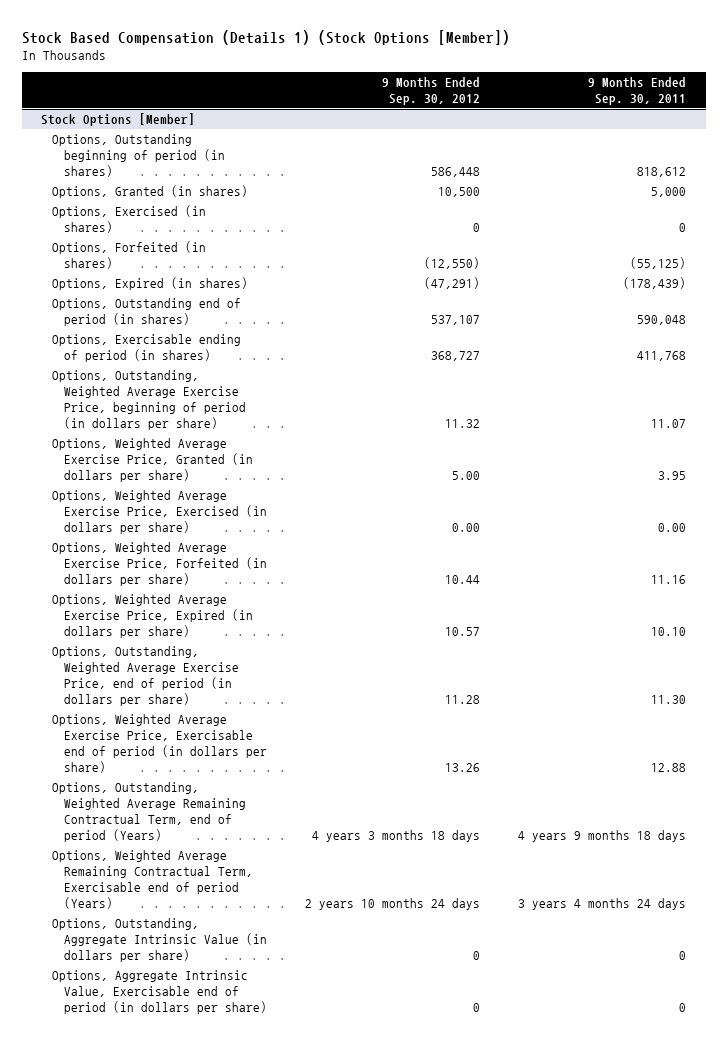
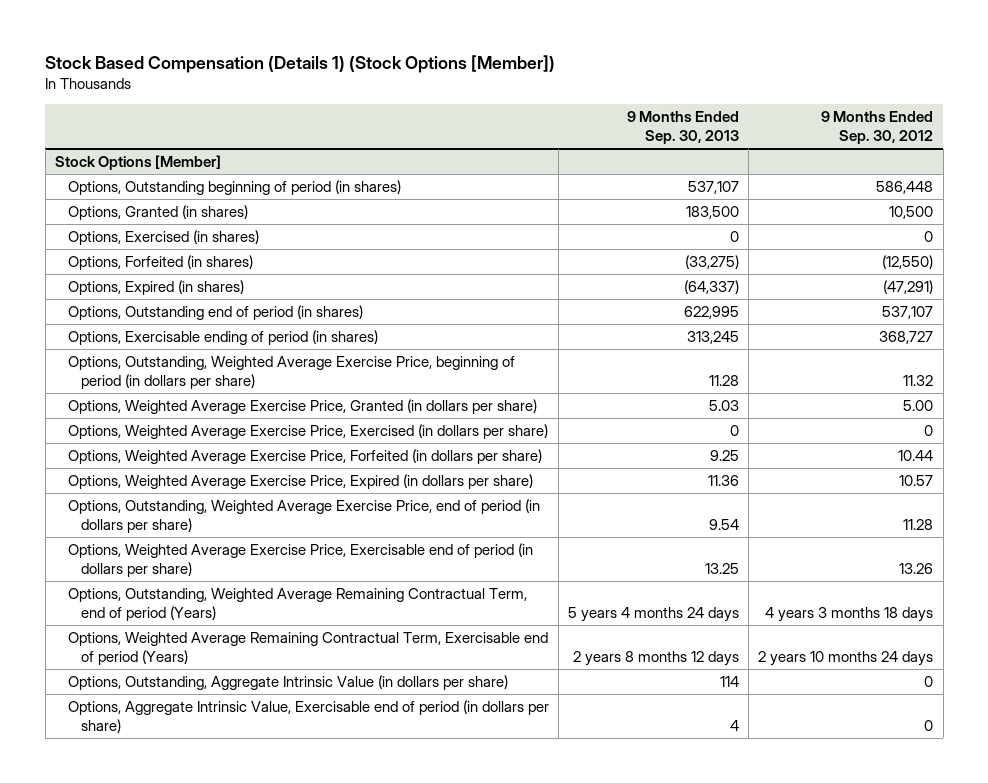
[588,76,687,105] 9 Months Ended Sep. 30, 2011 -> none
none -> [627,111,740,145] 9 Months Ended Sep. 30, 2013
[451,523,480,533] 0.00 -> [924,425,934,437] 0

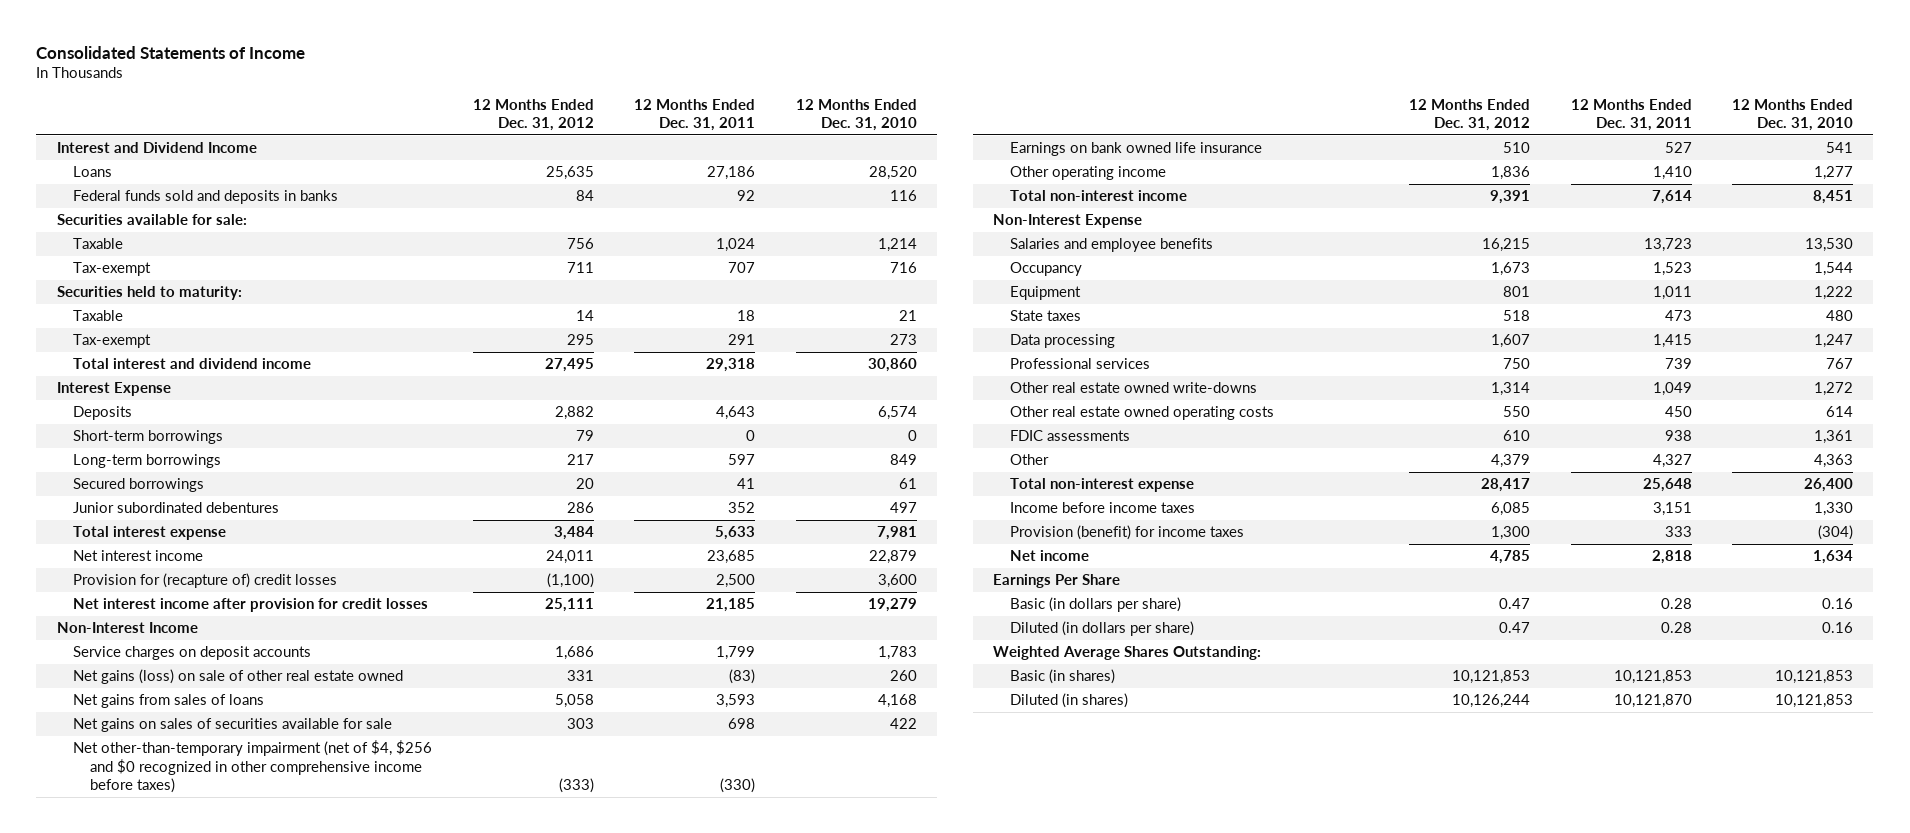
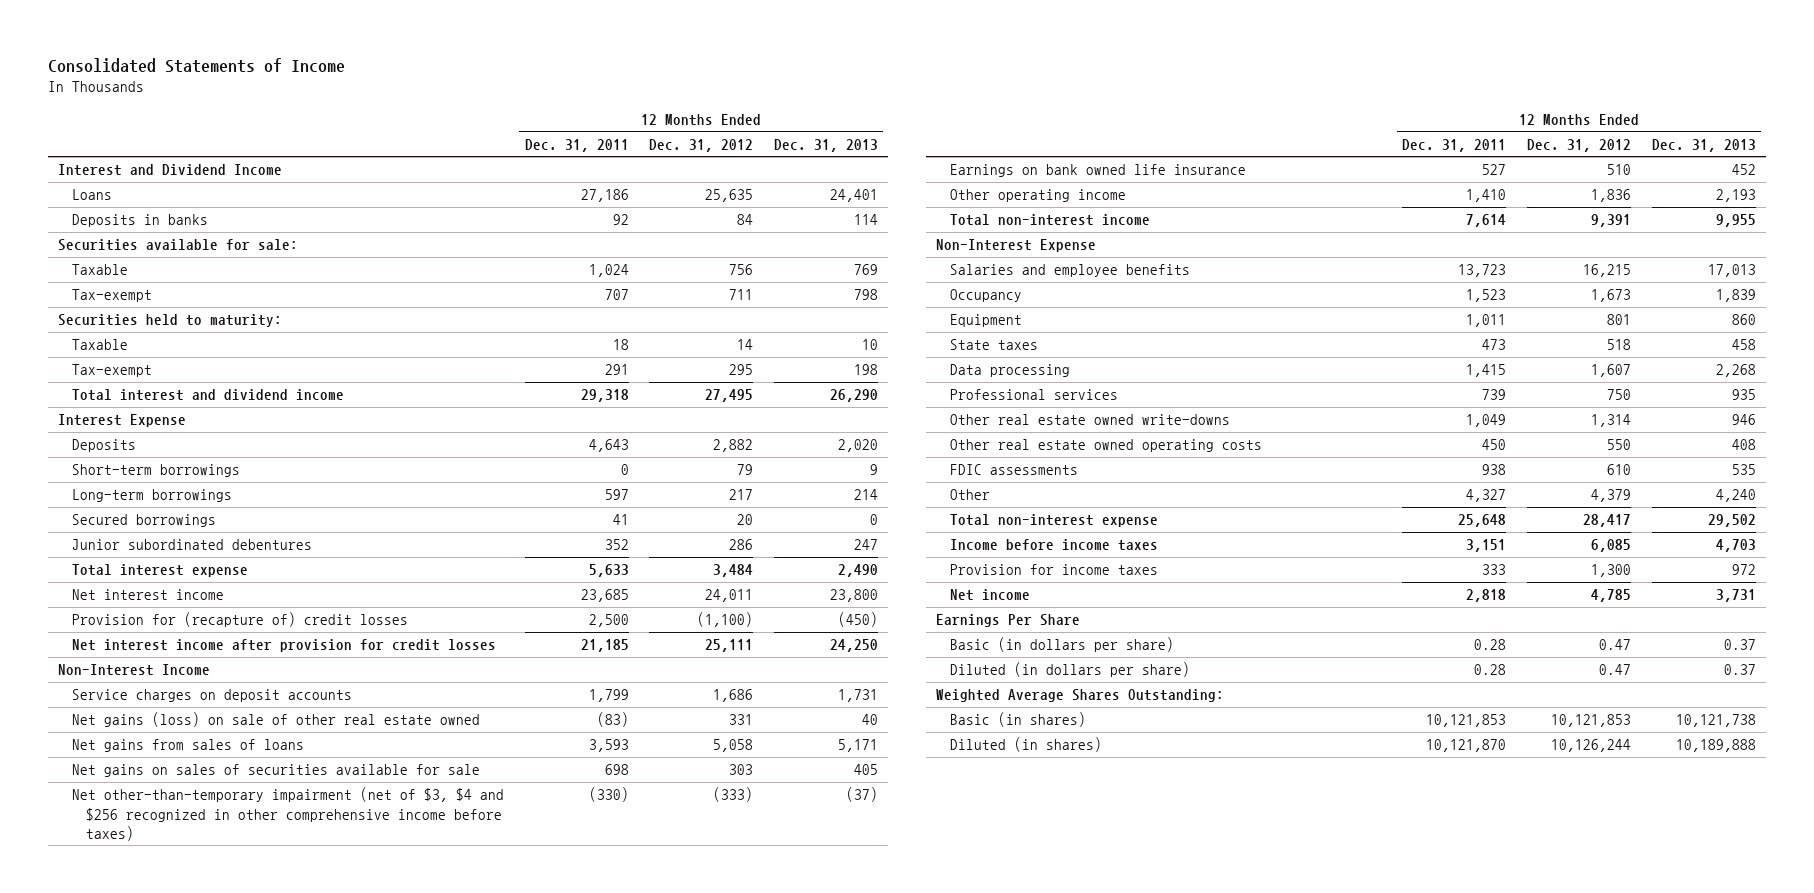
[795,98,917,131] 12 Months Ended Dec. 31, 2010 -> none
none -> [773,138,878,152] Dec. 31, 2013
[73,190,339,205] Federal funds sold and deposits in banks -> [71,214,208,228] Deposits in banks
[73,740,433,793] Net other-than-temporary impairment (net of $4, $256 and $0 recognized in other comprehensive income before taxes) -> [71,787,504,841] Net other-than-temporary impairment (net of $3, $4 and $256 recognized in other comprehensive income before taxes)
[1009,525,1244,541] Provision (benefit) for income taxes -> [949,564,1158,576] Provision for income taxes

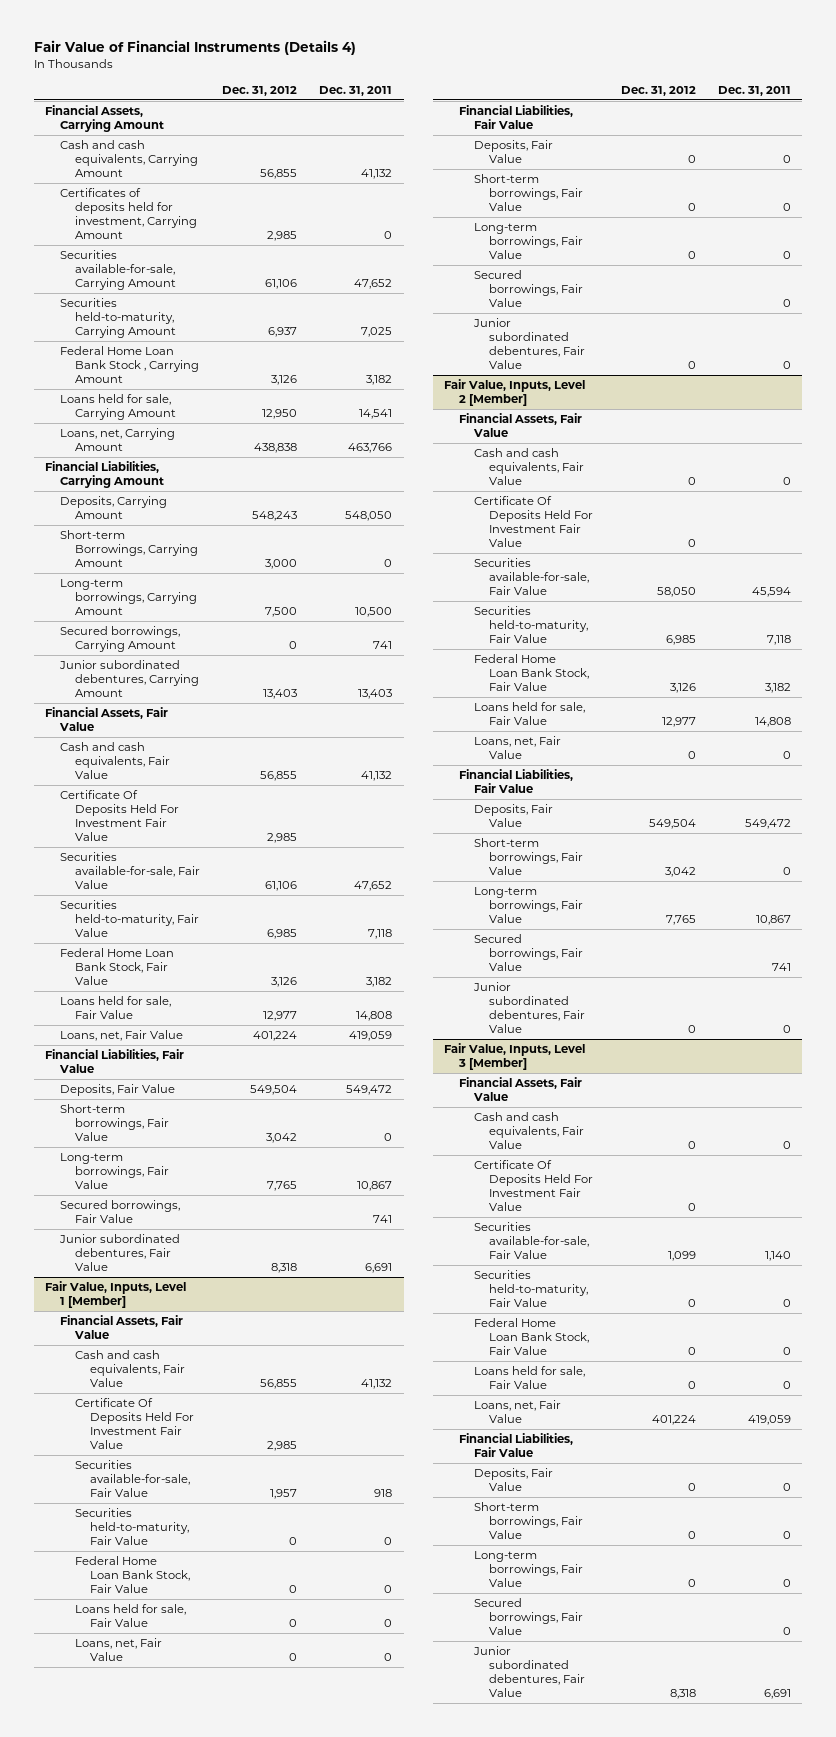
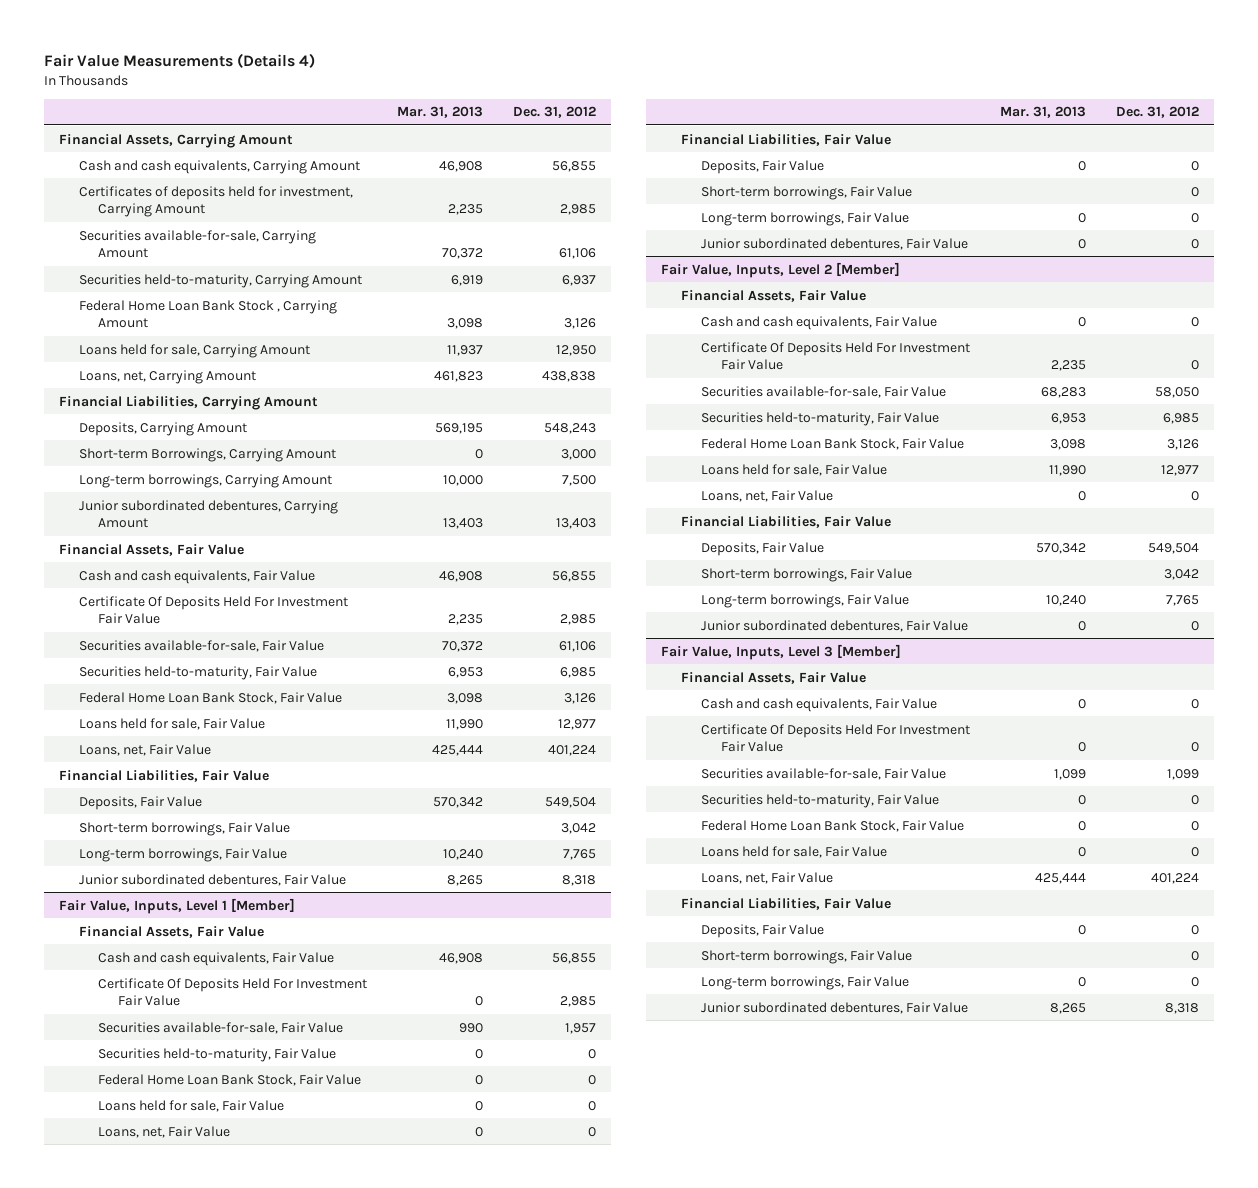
[33,40,356,56] Fair Value of Financial Instruments (Details 4) -> [43,52,315,68] Fair Value Measurements (Details 4)
[319,85,393,96] Dec. 31, 2011 -> none
none -> [397,106,484,119] Mar. 31, 2013
[60,626,181,653] Secured borrowings, Carrying Amount -> none
[60,1200,181,1224] Secured borrowings, Fair Value -> none
[473,270,583,308] Secured borrowings, Fair Value -> none
[473,934,583,972] Secured borrowings, Fair Value -> none
[473,1598,583,1636] Secured borrowings, Fair Value -> none

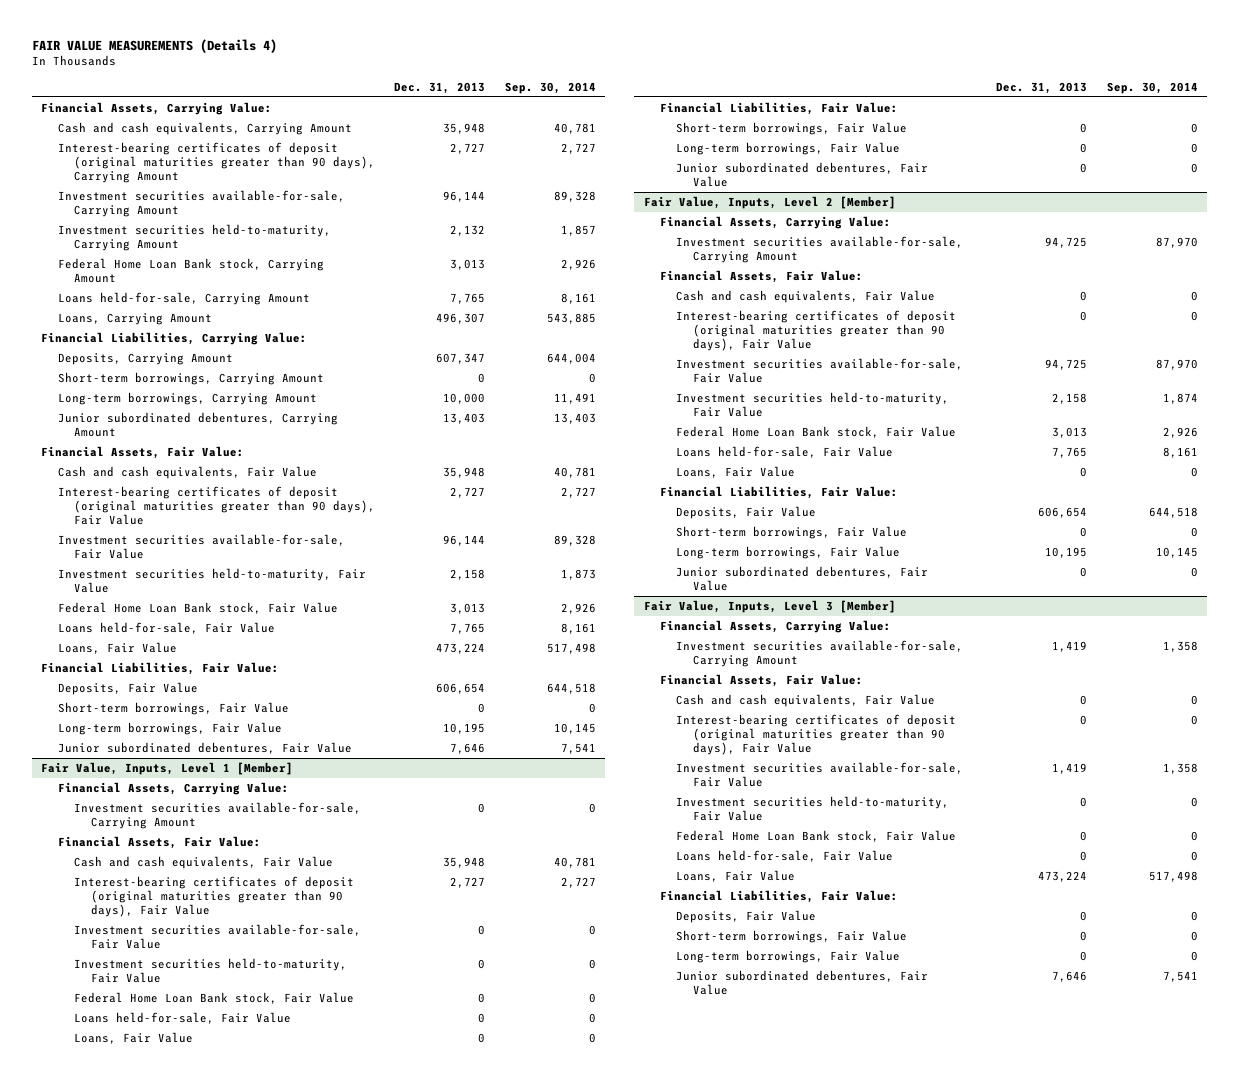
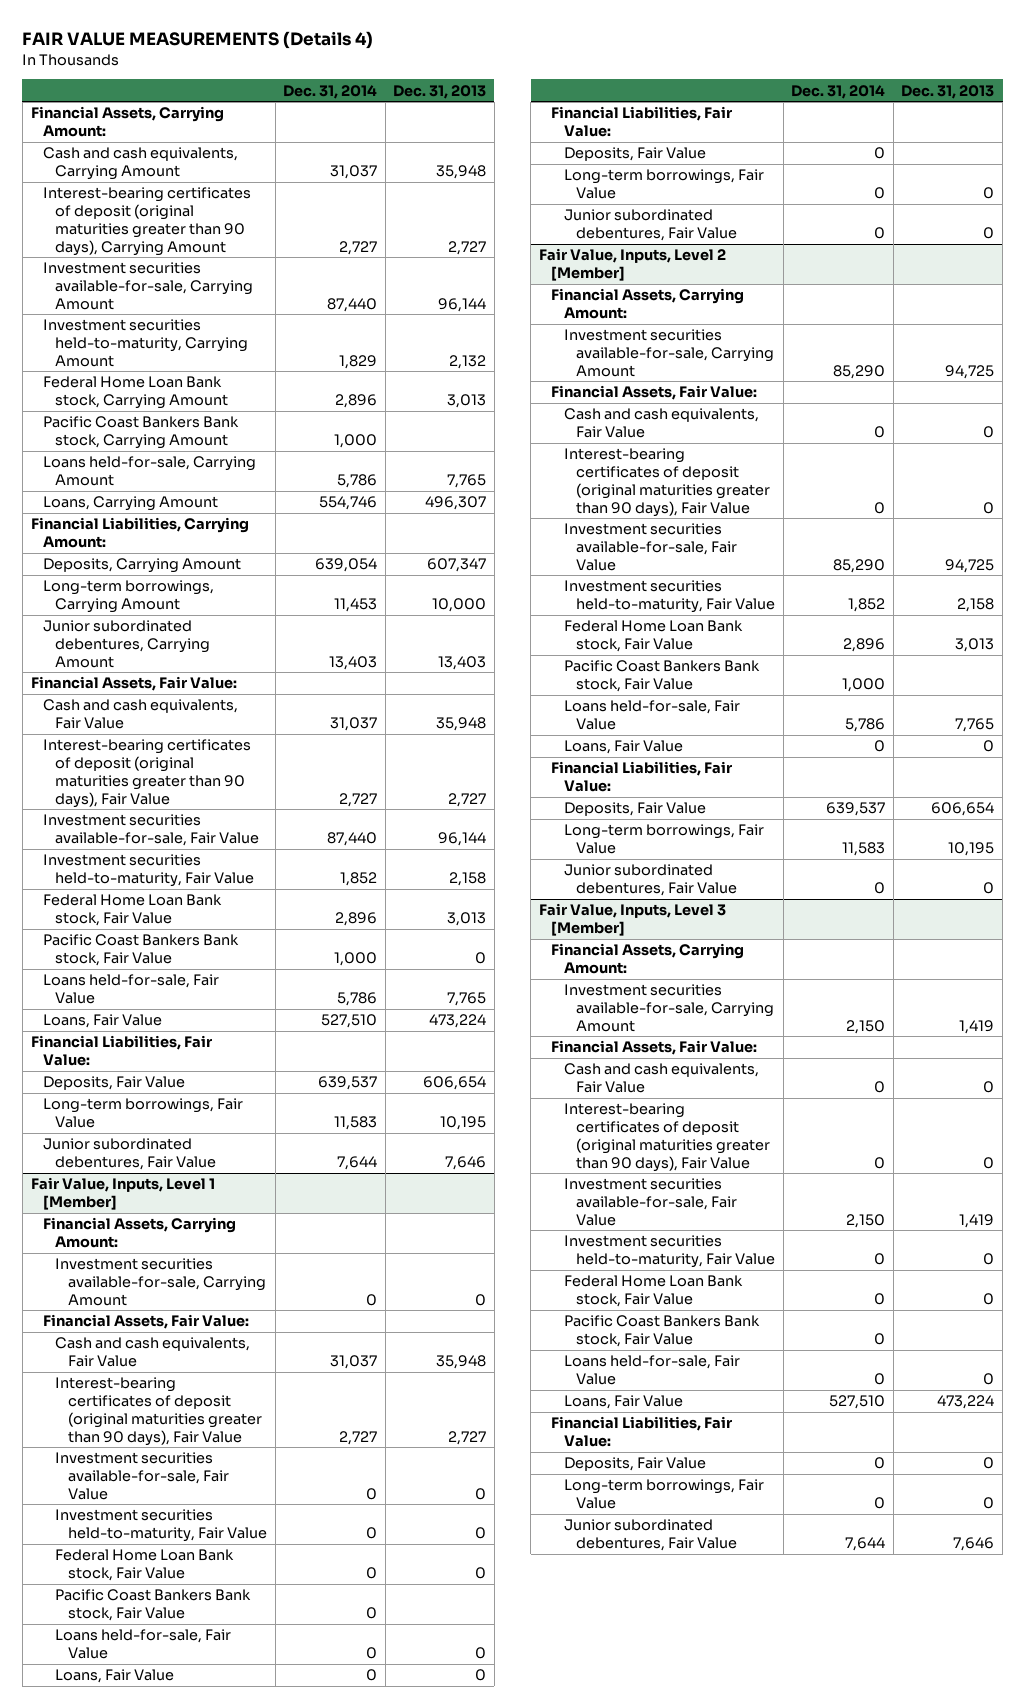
[504,81,596,94] Sep. 30, 2014 -> none
none -> [283,84,378,99] Dec. 31, 2014
[41,102,273,116] Financial Assets, Carrying Value: -> [30,106,224,138] Financial Assets, Carrying Amount:
none -> [42,416,239,450] Pacific Coast Bankers Bank stock, Carrying Amount
[41,332,308,346] Financial Liabilities, Carrying Value: -> [30,517,249,549] Financial Liabilities, Carrying Amount:
[57,372,324,386] Short-term borrowings, Carrying Amount -> none
none -> [42,934,239,967] Pacific Coast Bankers Bank stock, Fair Value
[57,702,289,716] Short-term borrowings, Fair Value -> none
[57,782,289,796] Financial Assets, Carrying Value: -> [42,1217,236,1249] Financial Assets, Carrying Amount:
none -> [55,1589,252,1622] Pacific Coast Bankers Bank stock, Fair Value
[676,122,908,136] Short-term borrowings, Fair Value -> none
none -> [563,147,706,162] Deposits, Fair Value
[659,216,891,230] Financial Assets, Carrying Value: -> [551,288,745,320] Financial Assets, Carrying Amount:
none -> [563,660,760,693] Pacific Coast Bankers Bank stock, Fair Value
[676,526,908,540] Short-term borrowings, Fair Value -> none
[659,620,891,634] Financial Assets, Carrying Value: -> [551,943,745,975] Financial Assets, Carrying Amount:
none -> [563,1315,760,1348] Pacific Coast Bankers Bank stock, Fair Value
[676,930,908,944] Short-term borrowings, Fair Value -> none

